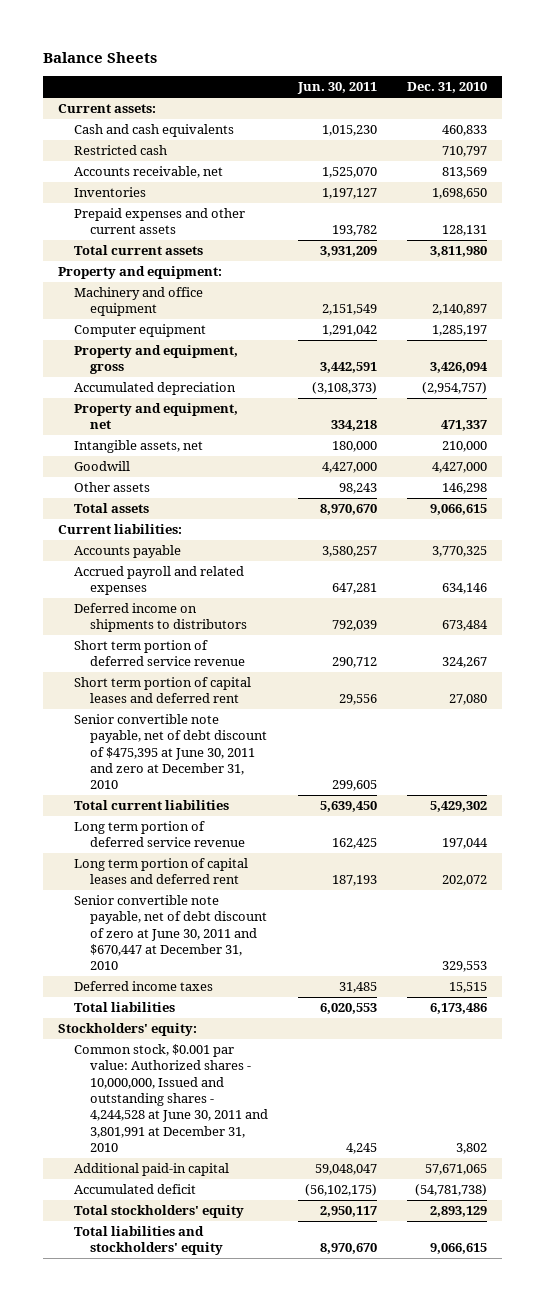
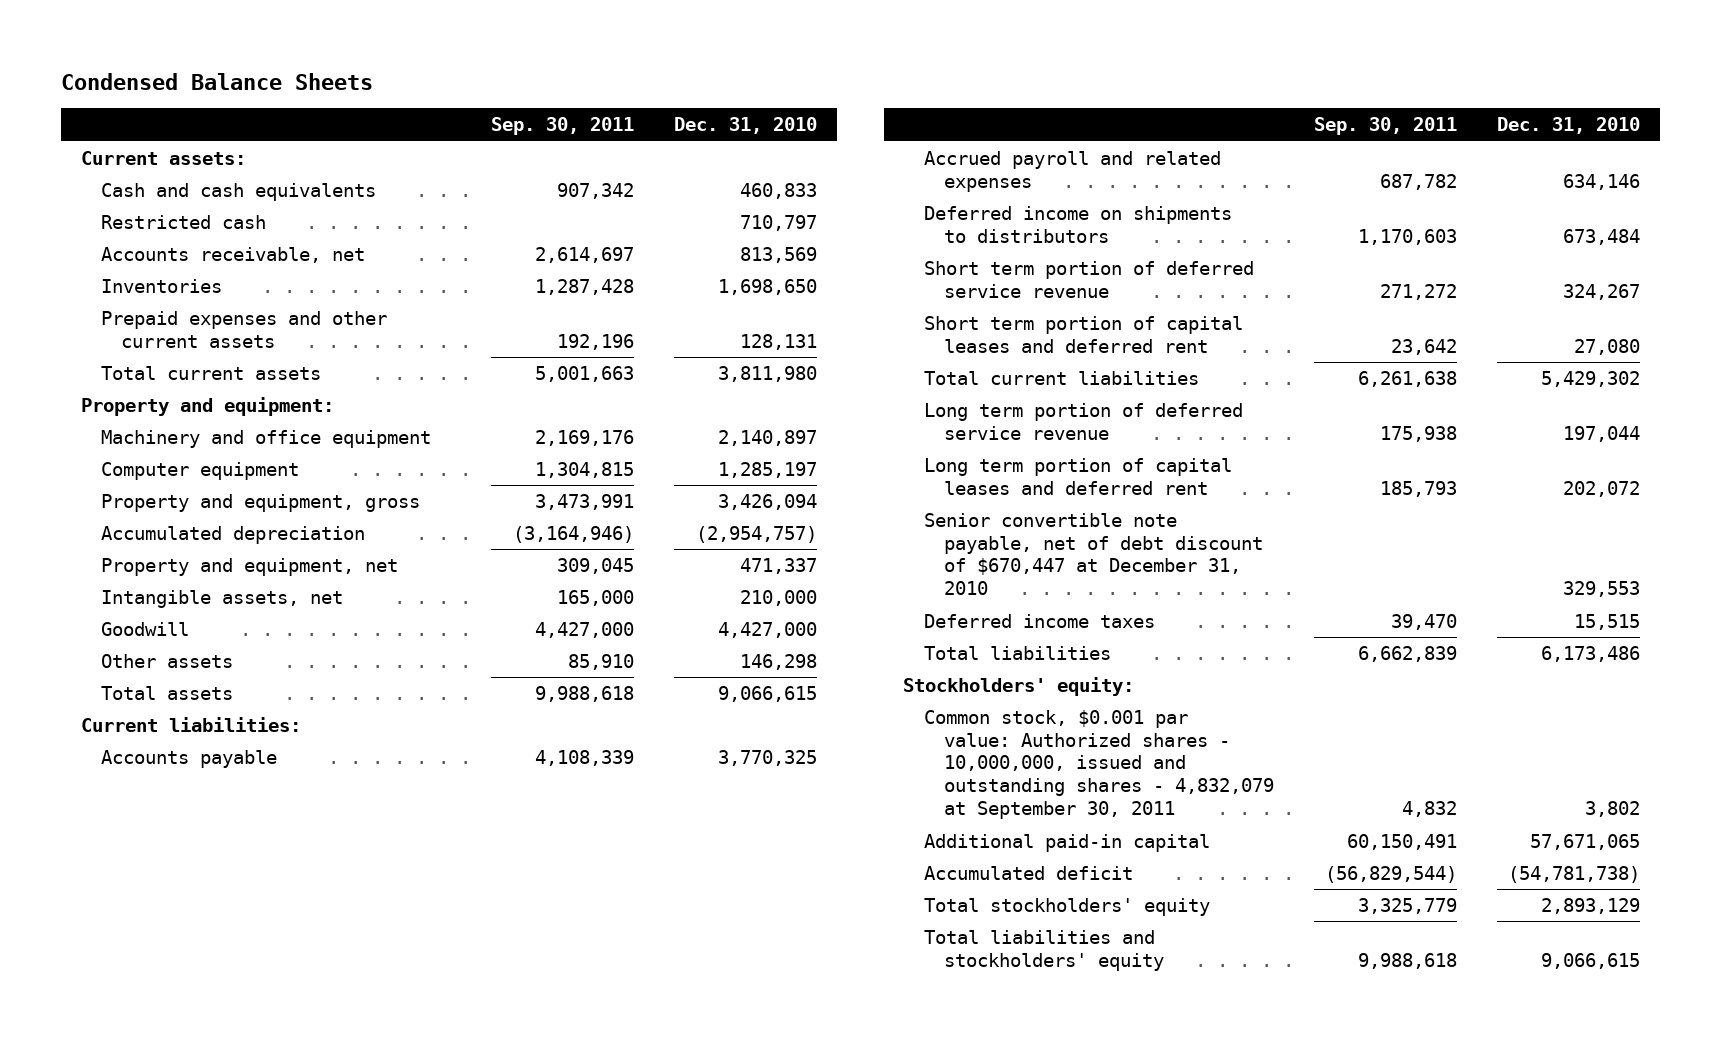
[43,52,158,64] Balance Sheets -> [61,72,374,90] Condensed Balance Sheets
[297,82,378,95] Jun. 30, 2011 -> none
none -> [491,117,635,136] Sep. 30, 2011
[74,713,268,790] Senior convertible note payable, net of debt discount of $475,395 at June 30, 2011 and zero at December 31, 2010 -> none
[74,894,268,971] Senior convertible note payable, net of debt discount of zero at June 30, 2011 and $670,447 at December 31, 2010 -> [923,512,1263,596] Senior convertible note payable, net of debt discount of $670,447 at December 31, 2010
[74,1043,269,1152] Common stock, $0.001 par value: Authorized shares - 10,000,000, Issued and outstanding shares - 4,244,528 at June 30, 2011 and 3,801,991 at December 31, 2010 -> [923,709,1274,820] Common stock, $0.001 par value: Authorized shares - 10,000,000, issued and outstanding shares - 4,832,079 at September 30, 2011

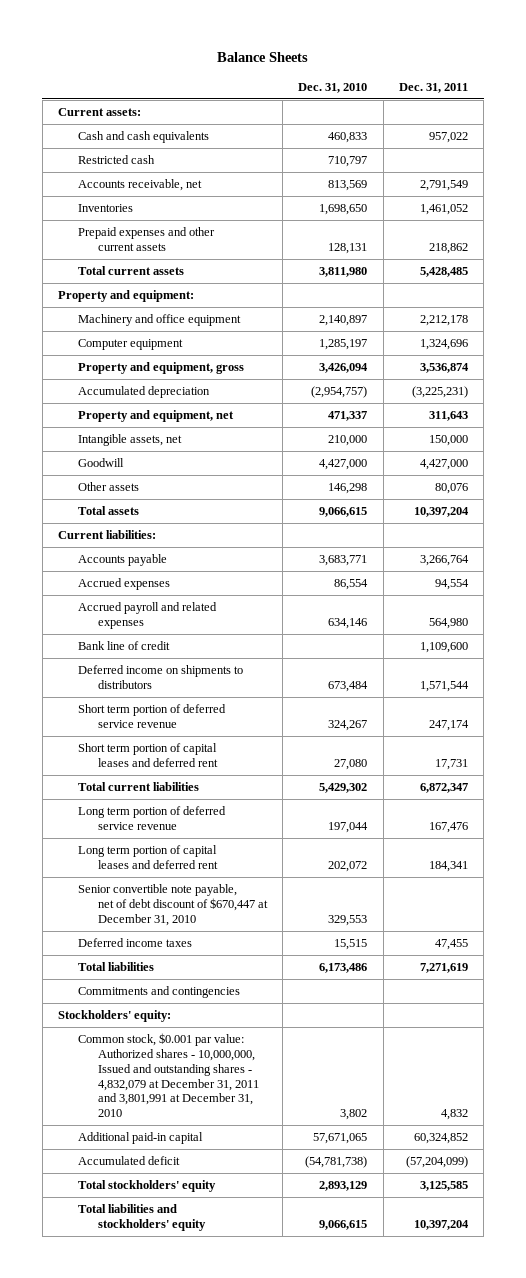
[61,72,374,90] Condensed Balance Sheets -> [217,51,309,62] Balance Sheets
[491,117,635,136] Sep. 30, 2011 -> none
none -> [398,82,468,93] Dec. 31, 2011
[718,749,818,766] 3,770,325 -> [319,555,368,567] 3,683,771
none -> [77,578,170,591] Accrued expenses
none -> [77,641,170,651] Bank line of credit
none -> [77,986,240,999] Commitments and contingencies
[923,709,1274,820] Common stock, $0.001 par value: Authorized shares - 10,000,000, issued and outstanding shares - 4,832,079 at September 30, 2011 -> [77,1033,259,1118] Common stock, $0.001 par value: Authorized shares - 10,000,000, Issued and outstanding shares - 4,832,079 at December 31, 2011 and 3,801,991 at December 31, 2010

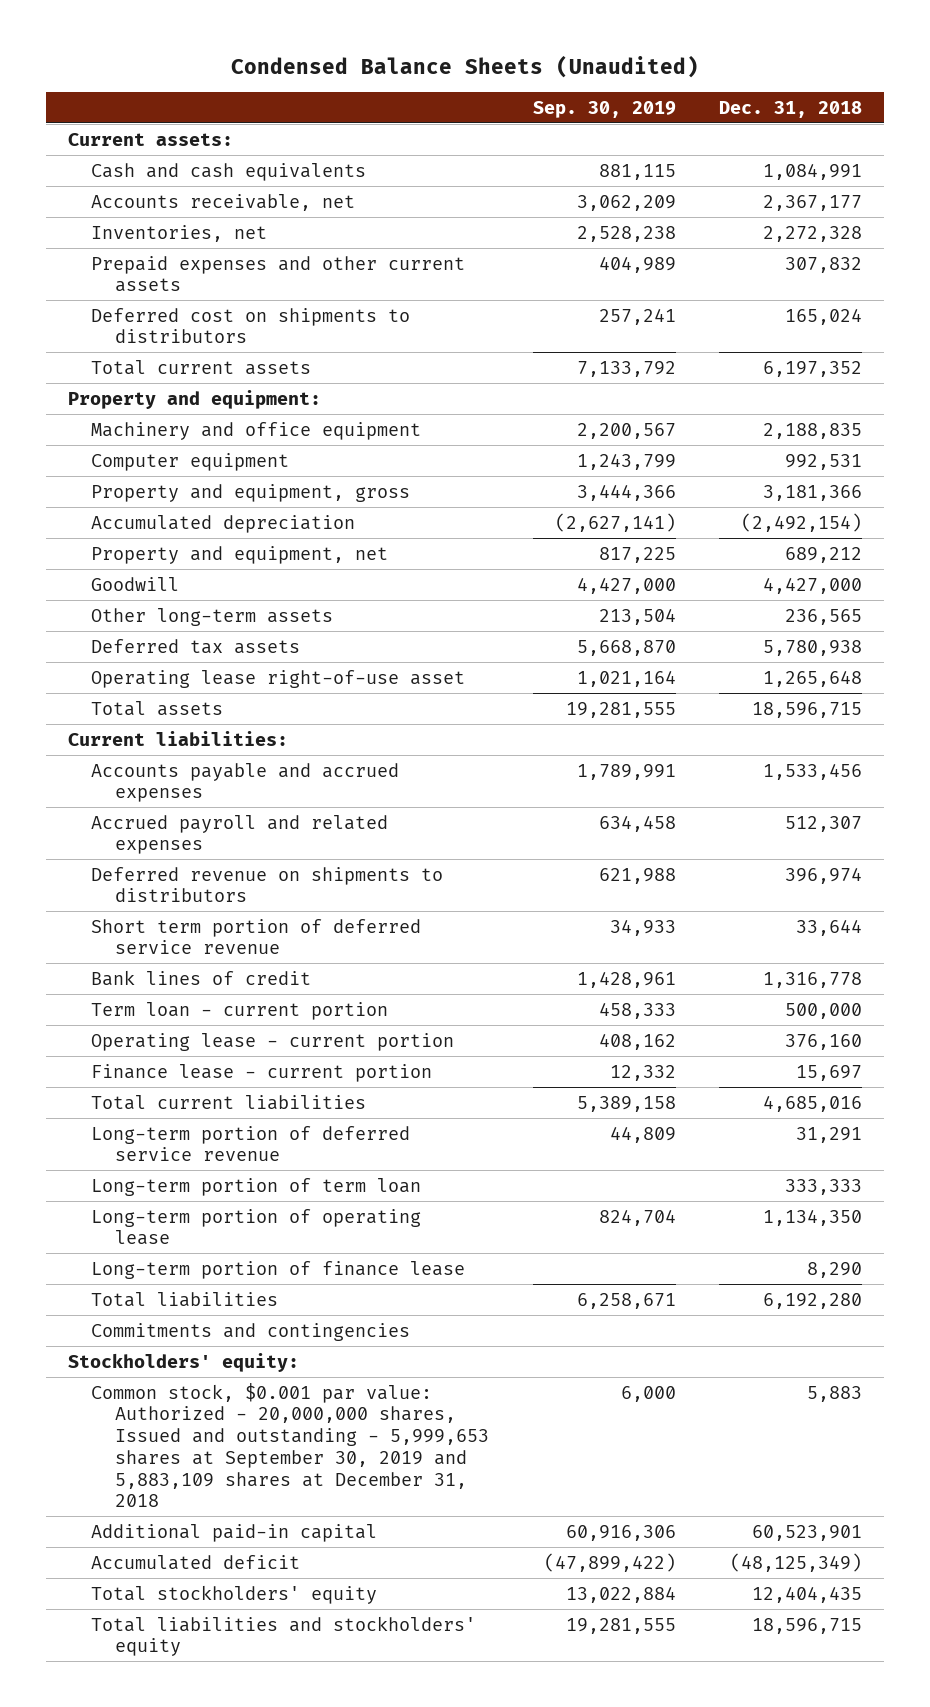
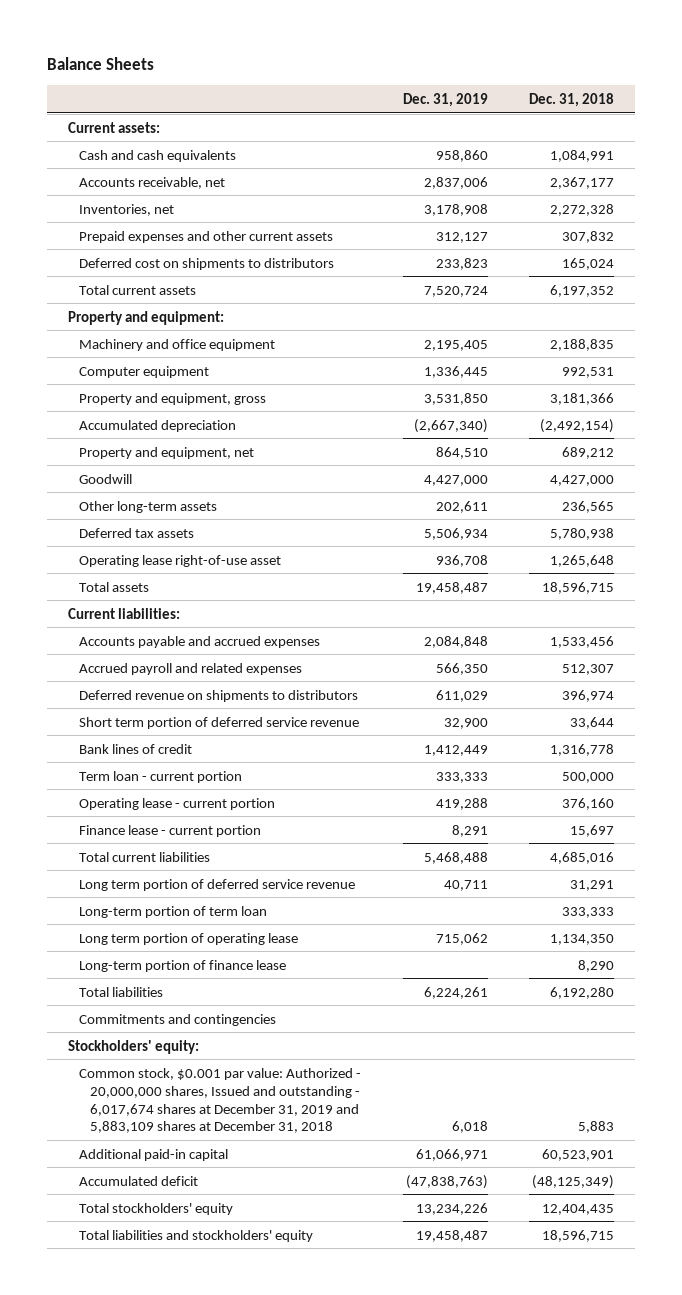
[231,54,700,78] Condensed Balance Sheets (Unaudited) -> [47,57,155,71] Balance Sheets
[532,100,676,118] Sep. 30, 2019 -> none
none -> [402,93,488,108] Dec. 31, 2019
[91,1125,411,1162] Long-term portion of deferred service revenue -> [79,878,356,891] Long term portion of deferred service revenue
[91,1208,422,1246] Long-term portion of operating lease -> [79,932,299,945] Long term portion of operating lease
[91,1382,490,1508] Common stock, $0.001 par value: Authorized - 20,000,000 shares, Issued and outstanding - 5,999,653 shares at September 30, 2019 and 5,883,109 shares at December 31, 2018 -> [79,1067,362,1134] Common stock, $0.001 par value: Authorized - 20,000,000 shares, Issued and outstanding - 6,017,674 shares at December 31, 2019 and 5,883,109 shares at December 31, 2018

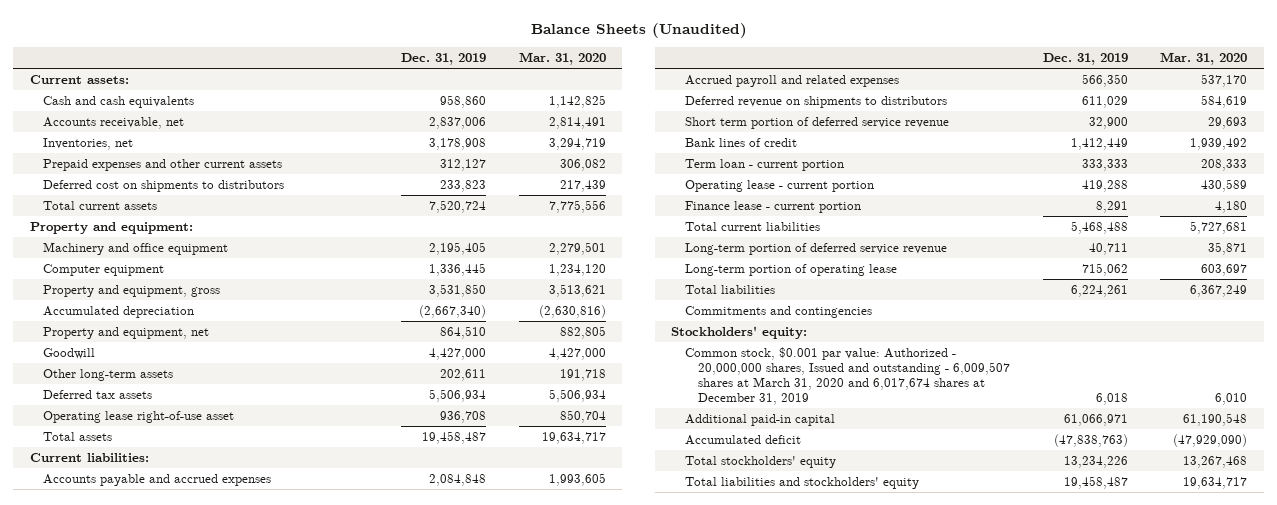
[47,57,155,71] Balance Sheets -> [530,22,747,38] Balance Sheets (Unaudited)
[529,93,615,108] Dec. 31, 2018 -> none
none -> [518,52,606,66] Mar. 31, 2020
[79,905,268,918] Long-term portion of term loan -> none
[79,959,287,972] Long-term portion of finance lease -> none
[79,878,356,891] Long term portion of deferred service revenue -> [684,243,947,256] Long-term portion of deferred service revenue
[79,932,299,945] Long term portion of operating lease -> [684,264,897,277] Long-term portion of operating lease
[79,1067,362,1134] Common stock, $0.001 par value: Authorized - 20,000,000 shares, Issued and outstanding - 6,017,674 shares at December 31, 2019 and 5,883,109 shares at December 31, 2018 -> [684,347,1011,406] Common stock, $0.001 par value: Authorized - 20,000,000 shares, Issued and outstanding - 6,009,507 shares at March 31, 2020 and 6,017,674 shares at December 31, 2019

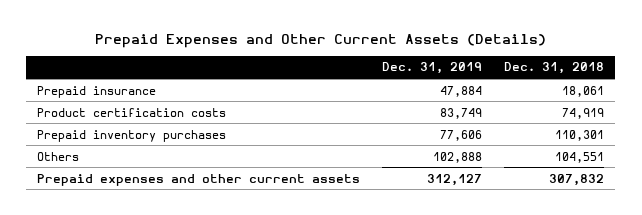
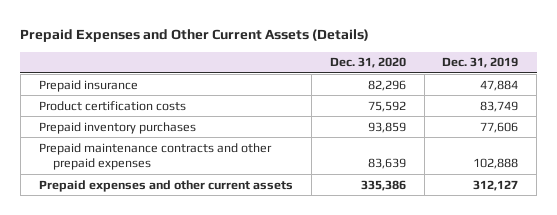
[504,62,605,75] Dec. 31, 2018 -> none
none -> [329,57,406,69] Dec. 31, 2020
[37,151,80,161] Others -> [38,142,272,171] Prepaid maintenance contracts and other prepaid expenses

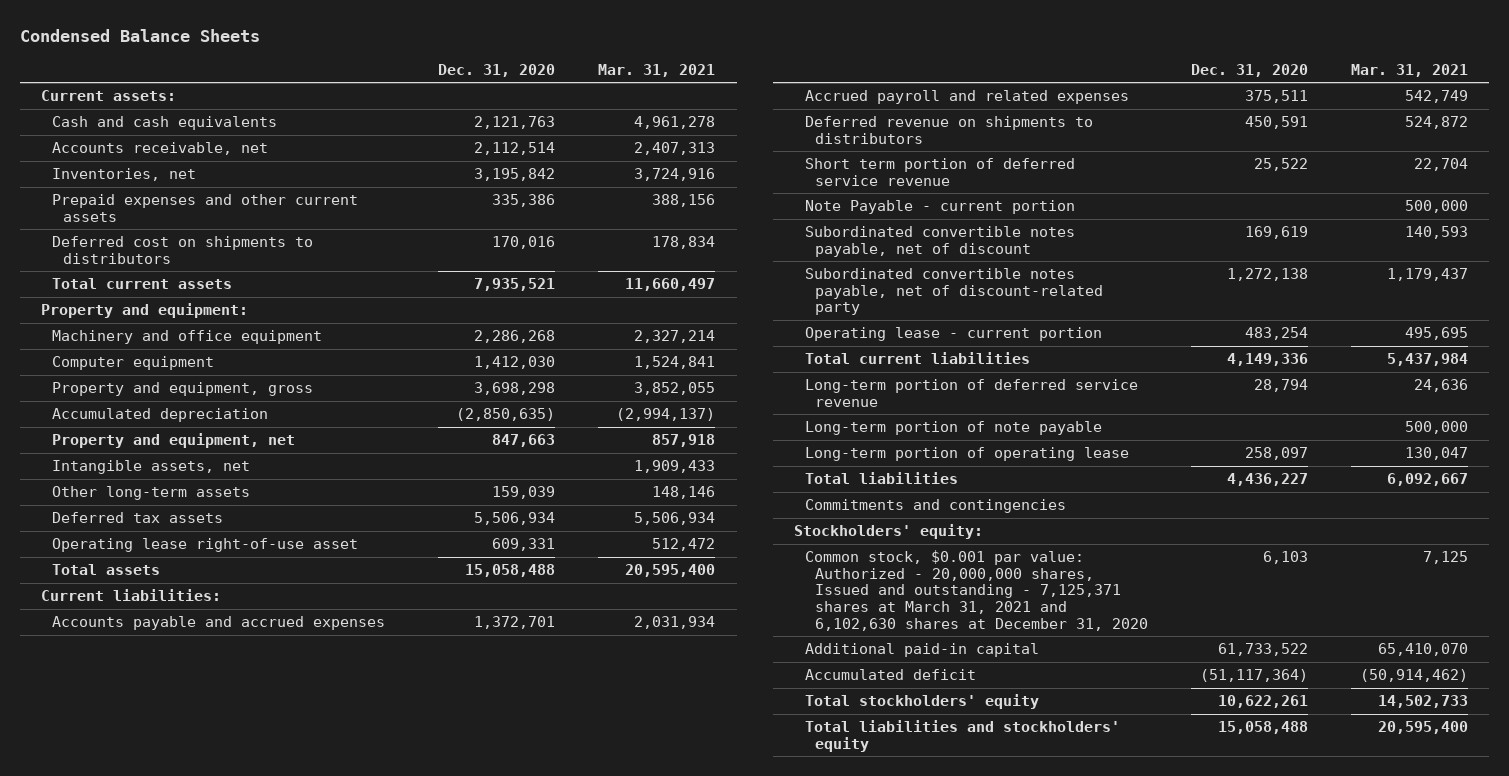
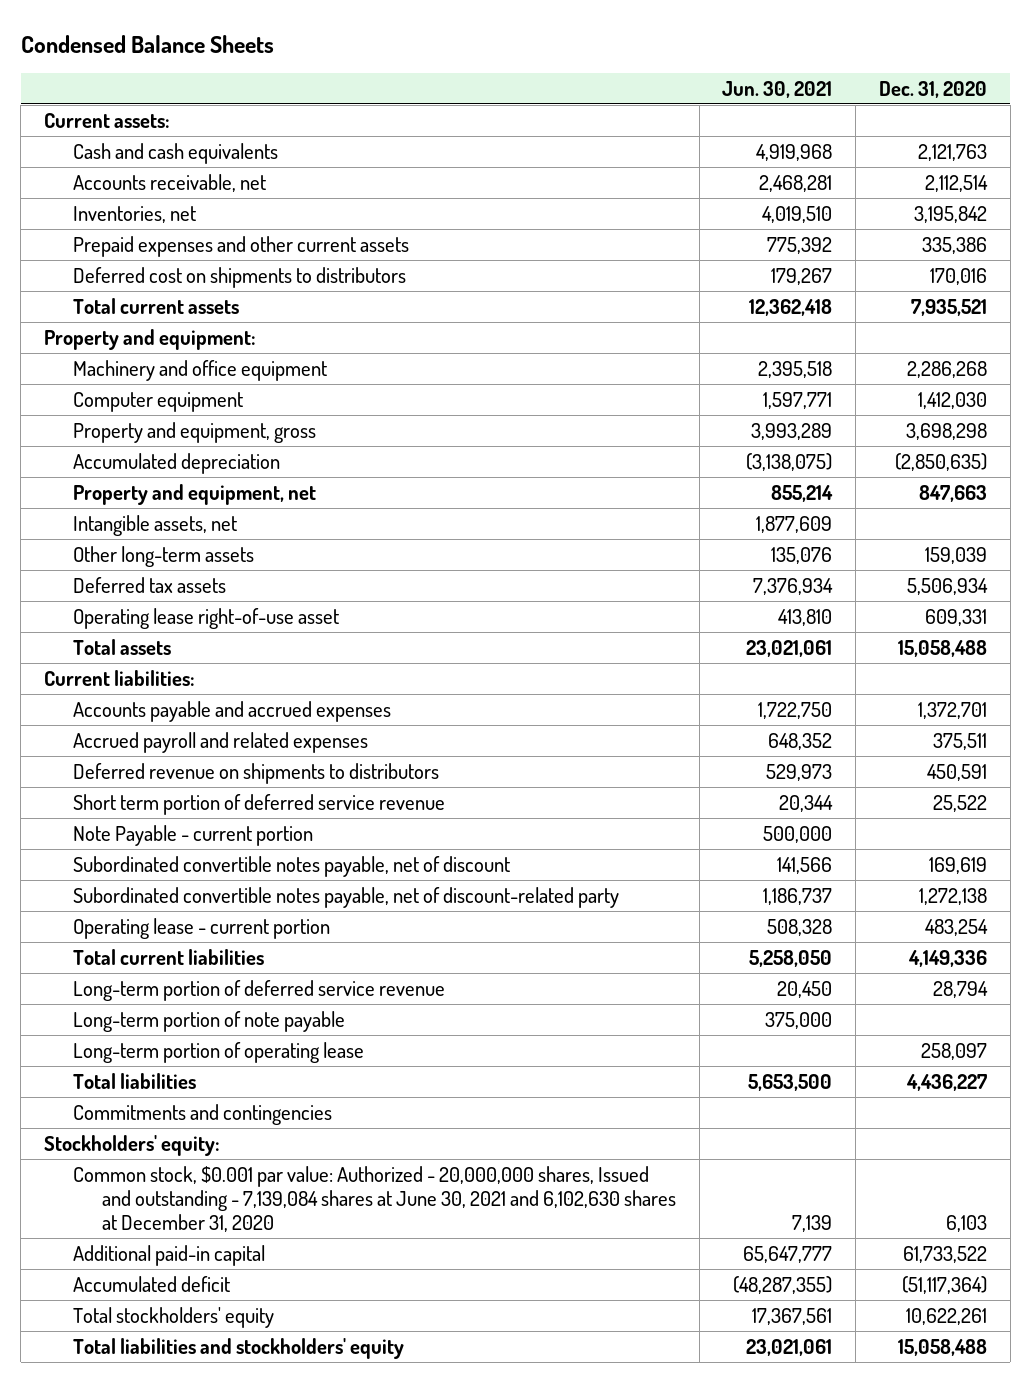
[598,63,716,77] Mar. 31, 2021 -> none
none -> [722,81,833,99] Jun. 30, 2021
[804,550,1149,631] Common stock, $0.001 par value: Authorized - 20,000,000 shares, Issued and outstanding - 7,125,371 shares at March 31, 2021 and 6,102,630 shares at December 31, 2020 -> [73,1165,676,1232] Common stock, $0.001 par value: Authorized - 20,000,000 shares, Issued and outstanding - 7,139,084 shares at June 30, 2021 and 6,102,630 shares at December 31, 2020

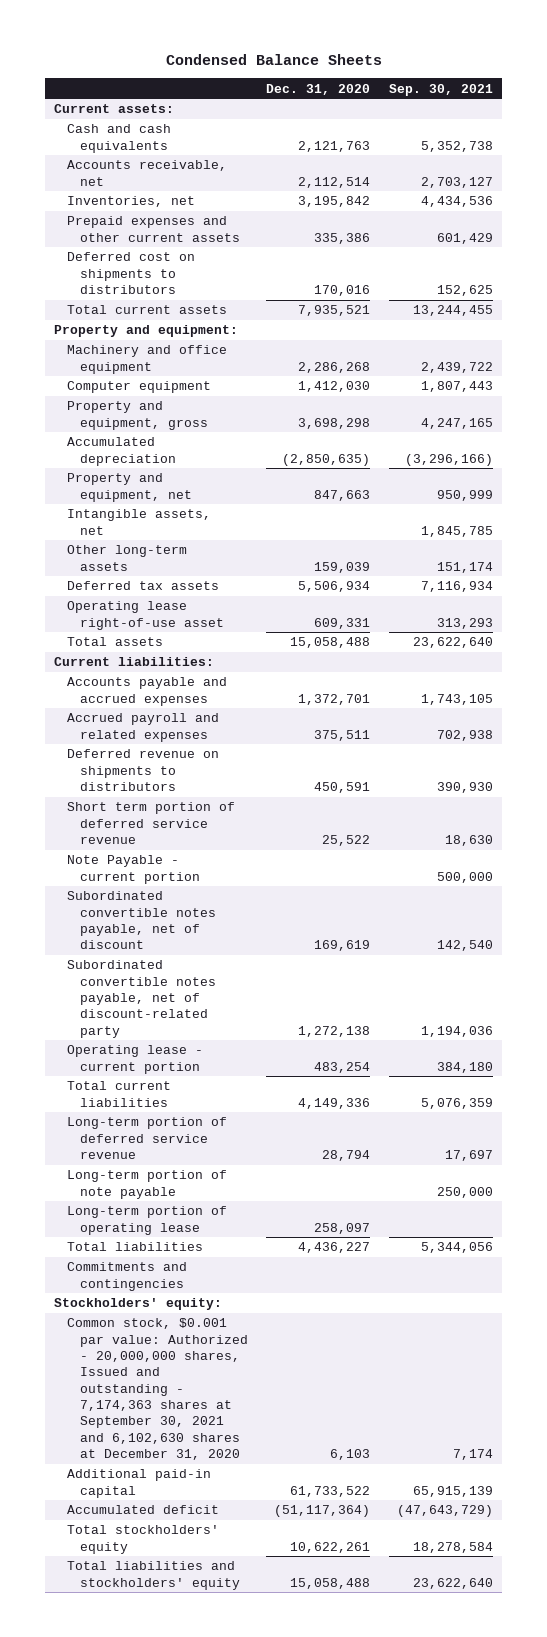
[722,81,833,99] Jun. 30, 2021 -> none
none -> [389,83,494,96] Sep. 30, 2021
[73,1165,676,1232] Common stock, $0.001 par value: Authorized - 20,000,000 shares, Issued and outstanding - 7,139,084 shares at June 30, 2021 and 6,102,630 shares at December 31, 2020 -> [67,1318,248,1461] Common stock, $0.001 par value: Authorized - 20,000,000 shares, Issued and outstanding - 7,174,363 shares at September 30, 2021 and 6,102,630 shares at December 31, 2020

